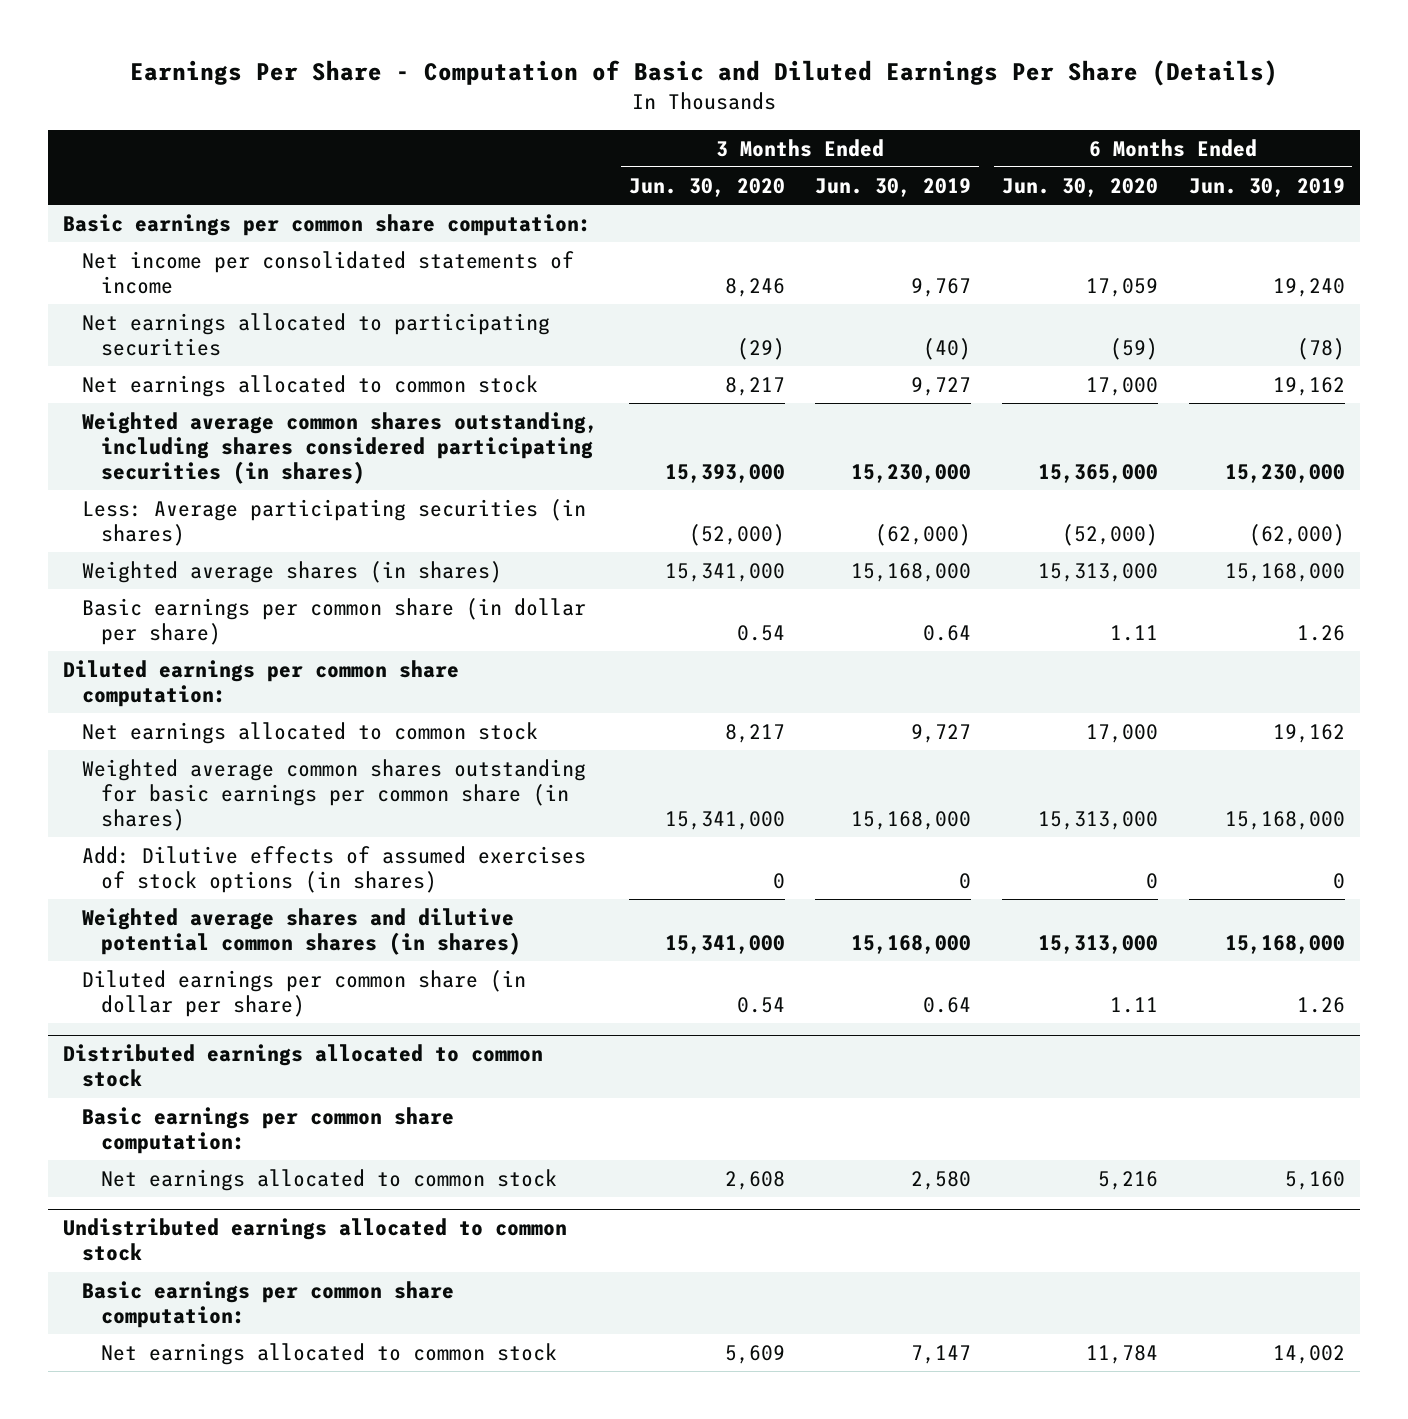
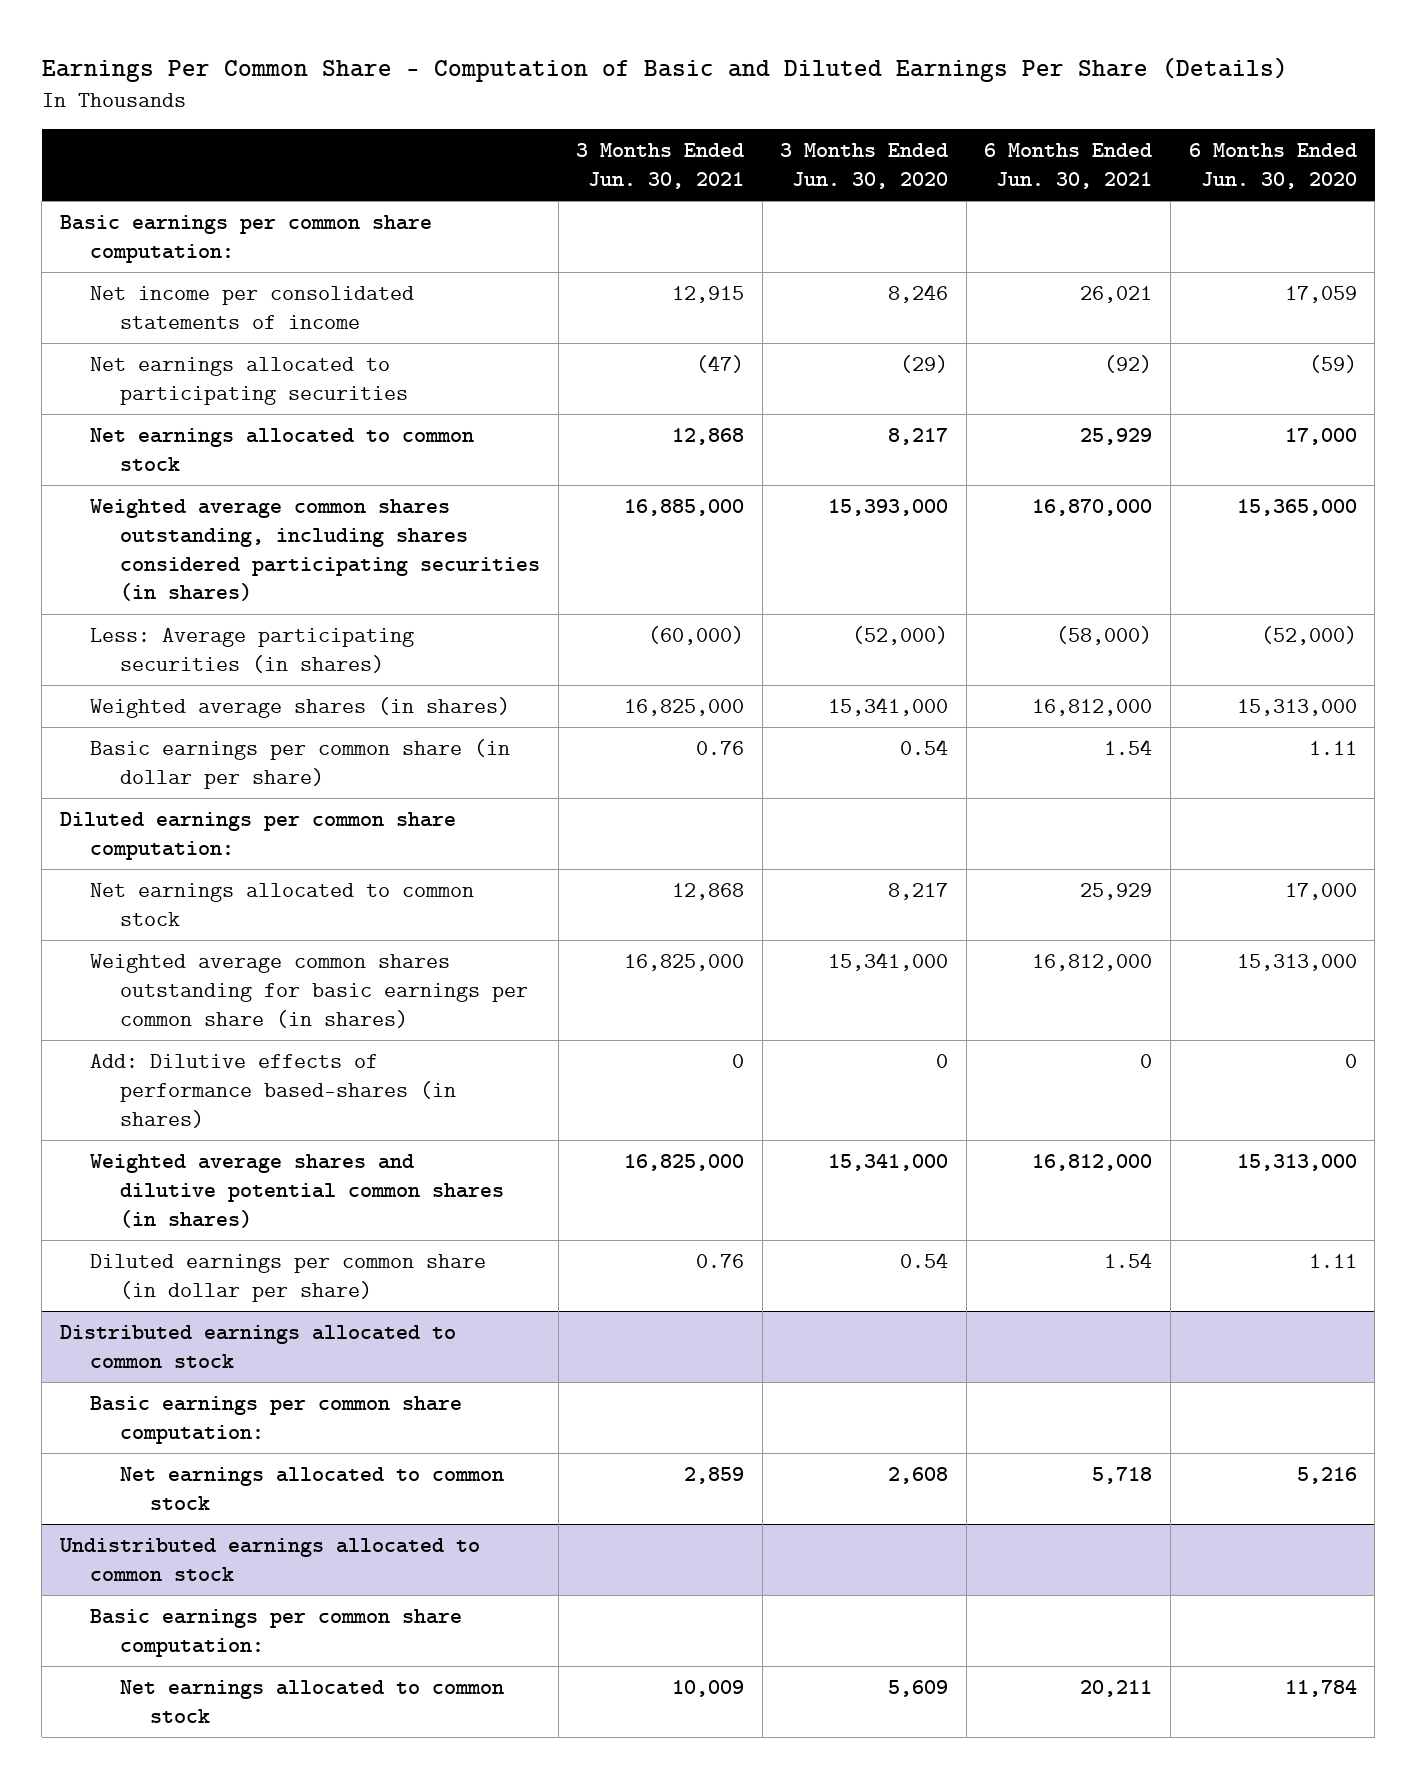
[129,60,1278,87] Earnings Per Share - Computation of Basic and Diluted Earnings Per Share (Details) -> [41,57,1288,83] Earnings Per Common Share - Computation of Basic and Diluted Earnings Per Share (Details)
[815,177,972,197] Jun. 30, 2019 -> none
[1188,177,1345,197] Jun. 30, 2019 -> none
none -> [576,142,745,189] 3 Months Ended Jun. 30, 2021
none -> [984,142,1153,189] 6 Months Ended Jun. 30, 2021
[81,845,586,893] Add: Dilutive effects of assumed exercises of stock options (in shares) -> [89,1054,457,1128] Add: Dilutive effects of performance based-shares (in shares)

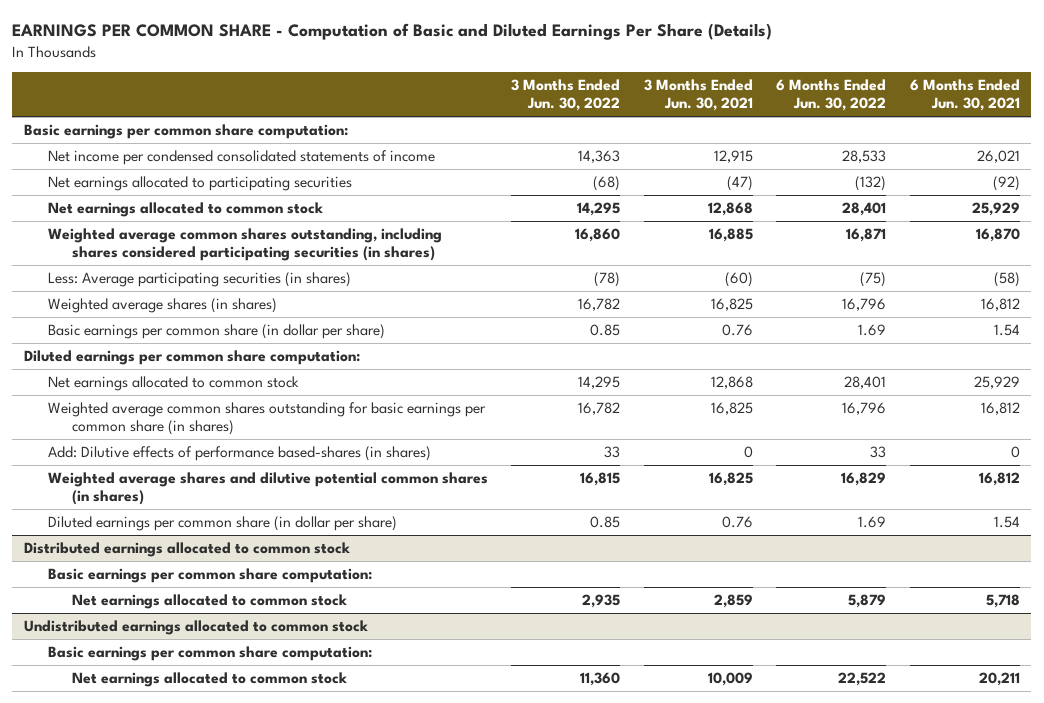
[41,57,1288,83] Earnings Per Common Share - Computation of Basic and Diluted Earnings Per Share (Details) -> [12,23,773,41] EARNINGS PER COMMON SHARE - Computation of Basic and Diluted Earnings Per Share (Details)
[780,142,949,189] 3 Months Ended Jun. 30, 2020 -> none
[1188,142,1357,189] 6 Months Ended Jun. 30, 2020 -> none
none -> [511,79,621,112] 3 Months Ended Jun. 30, 2022
none -> [776,79,887,112] 6 Months Ended Jun. 30, 2022
[89,286,414,329] Net income per consolidated statements of income -> [48,150,436,166] Net income per condensed consolidated statements of income
[624,499,745,517] 16,885,000 -> [708,228,753,243] 16,885
[1032,499,1153,517] 16,870,000 -> [975,228,1020,243] 16,870
[648,626,745,646] (60,000) -> [724,272,753,288] (60)
[1056,626,1153,646] (58,000) -> [993,272,1020,288] (58)
[624,699,745,717] 16,825,000 -> [710,298,753,312] 16,825
[1032,699,1153,717] 16,812,000 -> [980,298,1020,312] 16,812
[624,954,745,972] 16,825,000 -> [710,402,753,416] 16,825
[1032,954,1153,972] 16,812,000 -> [980,402,1020,416] 16,812
[624,1154,745,1172] 16,825,000 -> [708,472,753,487] 16,825
[1032,1154,1153,1172] 16,812,000 -> [978,472,1020,487] 16,812

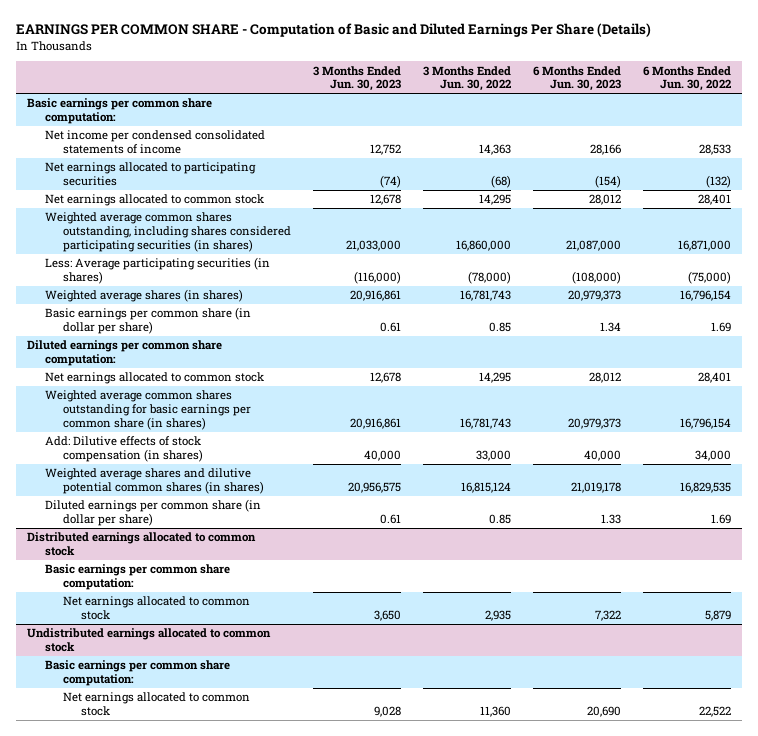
[643,79,753,112] 3 Months Ended Jun. 30, 2021 -> none
[909,79,1020,112] 6 Months Ended Jun. 30, 2021 -> none
none -> [313,65,402,92] 3 Months Ended Jun. 30, 2023
none -> [532,65,621,92] 6 Months Ended Jun. 30, 2023
[575,228,621,243] 16,860 -> [455,239,511,251] 16,860,000
[846,228,887,243] 16,871 -> [677,239,731,251] 16,871,000
[594,272,621,288] (78) -> [467,271,511,285] (78,000)
[860,272,887,288] (75) -> [687,271,731,285] (75,000)
[578,298,621,312] 16,782 -> [459,290,511,302] 16,781,743
[842,298,887,312] 16,796 -> [679,290,731,302] 16,796,154
[578,402,621,416] 16,782 -> [459,417,511,429] 16,781,743
[842,402,887,416] 16,796 -> [679,417,731,429] 16,796,154
[48,446,432,462] Add: Dilutive effects of performance based-shares (in shares) -> [45,436,204,463] Add: Dilutive effects of stock compensation (in shares)
[604,446,621,459] 33 -> [475,450,511,462] 33,000
[870,446,887,459] 33 -> [694,450,731,462] 34,000
[580,472,621,487] 16,815 -> [460,482,511,494] 16,815,124
[841,472,887,487] 16,829 -> [679,482,731,494] 16,829,535

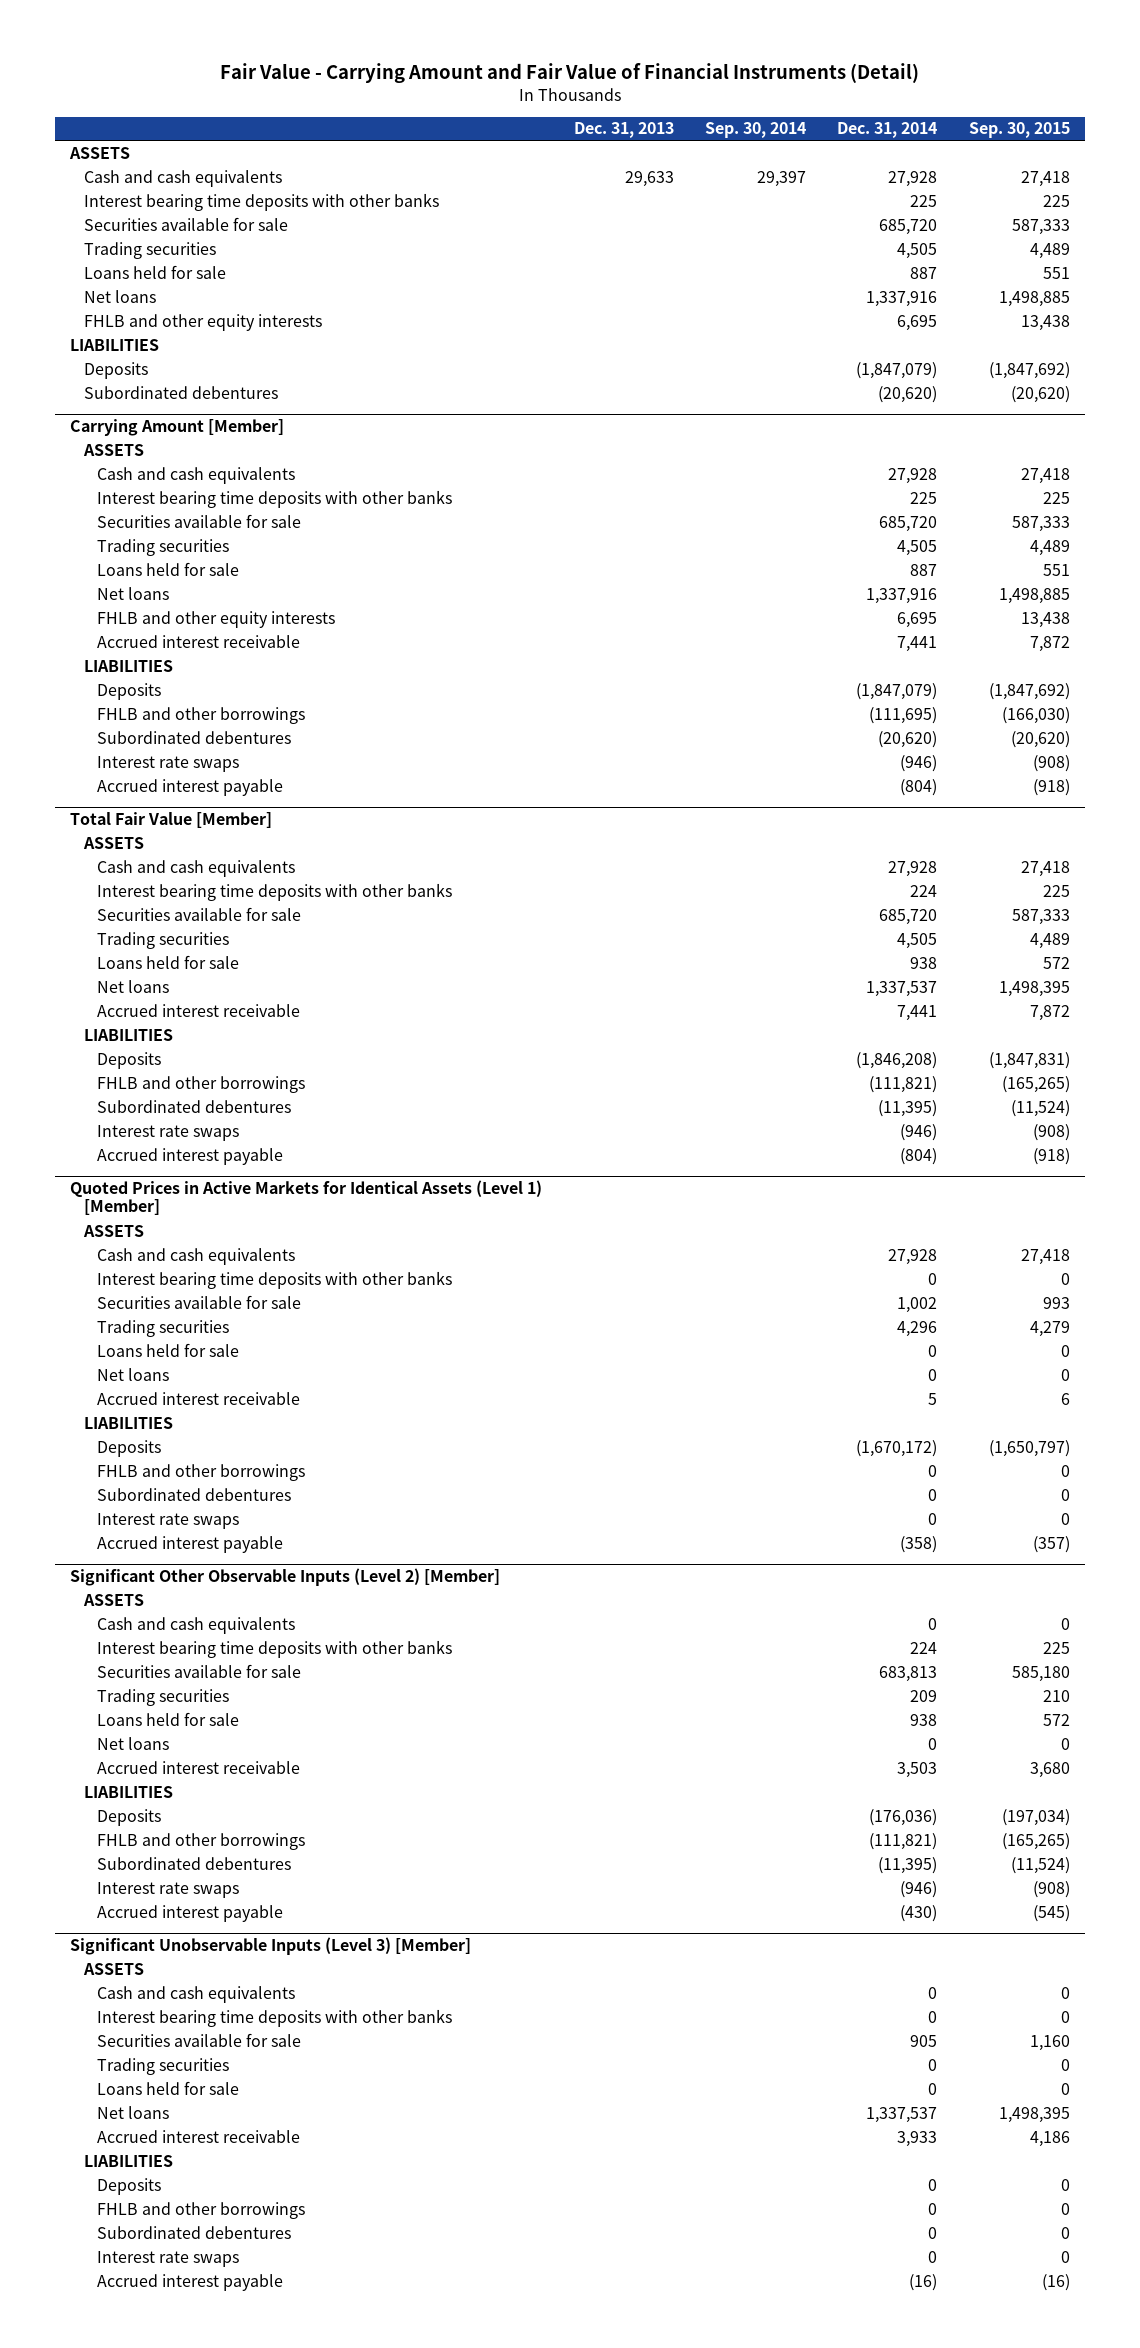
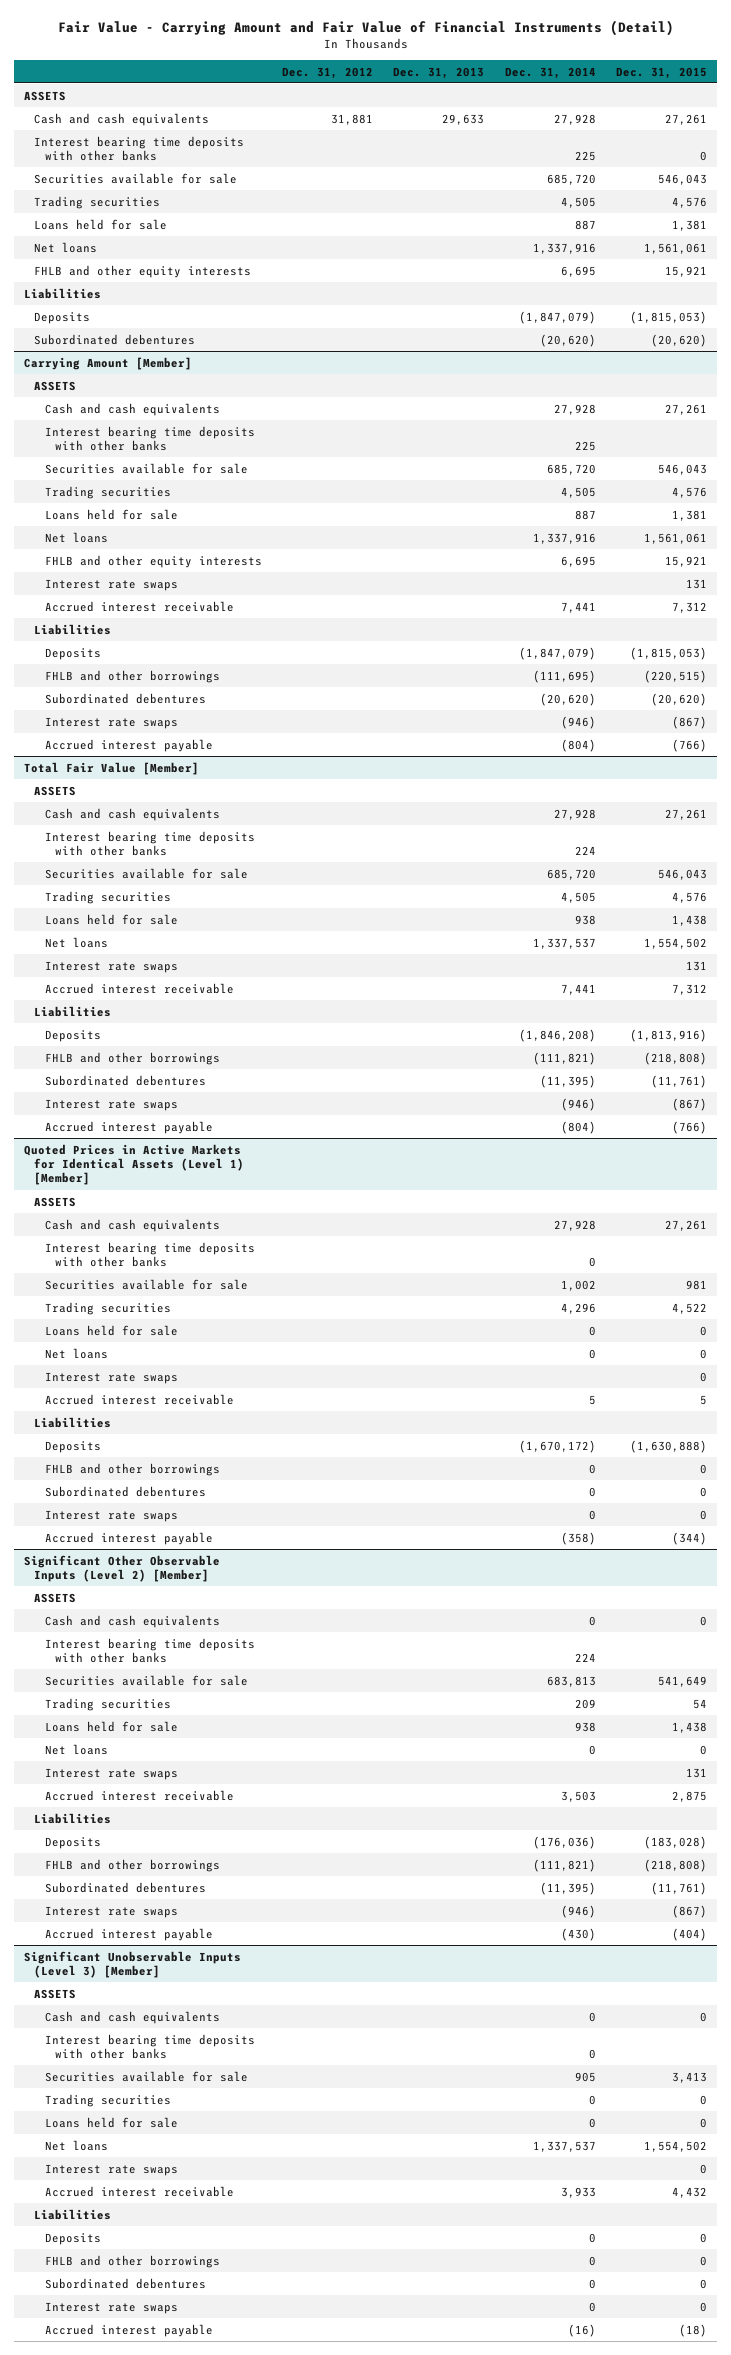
[705,122,807,139] Sep. 30, 2014 -> none
[968,122,1070,139] Sep. 30, 2015 -> none
none -> [281,66,373,79] Dec. 31, 2012
none -> [615,66,707,79] Dec. 31, 2015
[70,338,160,351] LIABILITIES -> [24,287,102,299] Liabilities
none -> [44,578,178,591] Interest rate swaps
[83,659,173,672] LIABILITIES -> [34,623,112,635] Liabilities
none -> [44,960,178,973] Interest rate swaps
[83,1028,173,1041] LIABILITIES -> [34,1005,112,1017] Liabilities
none -> [44,1371,178,1384] Interest rate swaps
[83,1416,173,1429] LIABILITIES -> [34,1416,112,1428] Liabilities
none -> [44,1767,178,1780] Interest rate swaps
[83,1785,173,1798] LIABILITIES -> [34,1812,112,1824] Liabilities
none -> [44,2163,178,2176] Interest rate swaps
[83,2154,173,2167] LIABILITIES -> [34,2208,112,2220] Liabilities

